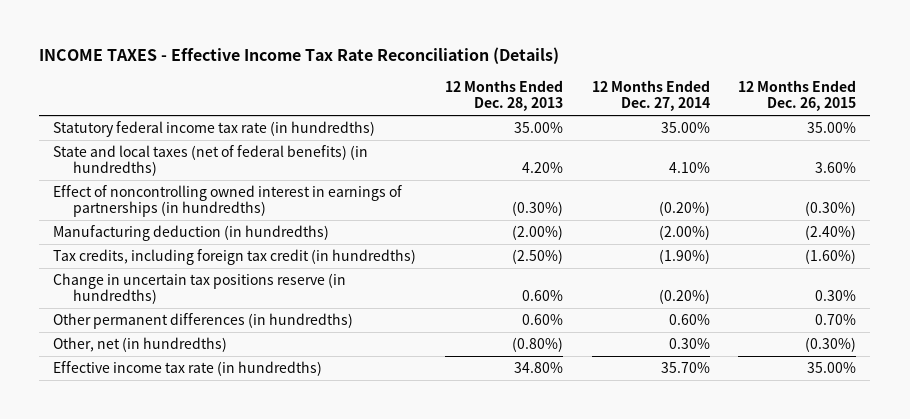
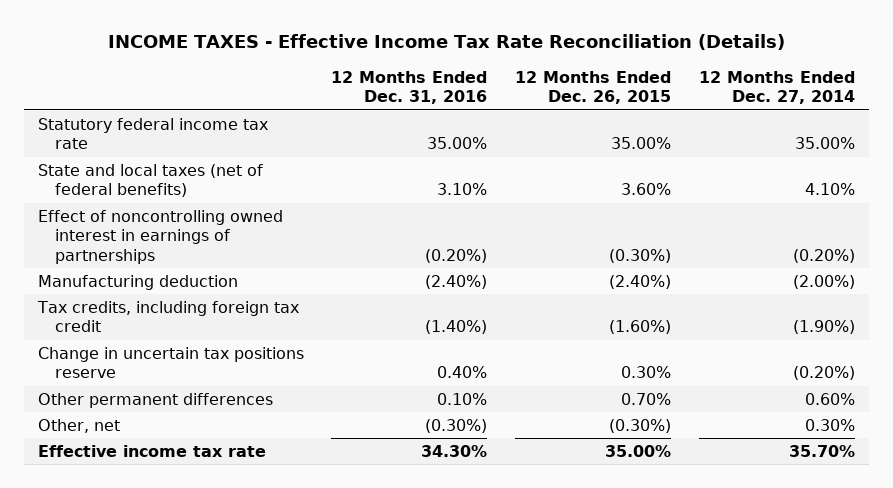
[445,79,564,112] 12 Months Ended Dec. 28, 2013 -> none
none -> [331,71,488,105] 12 Months Ended Dec. 31, 2016
[53,120,376,137] Statutory federal income tax rate (in hundredths) -> [37,117,268,150] Statutory federal income tax rate
[53,144,369,177] State and local taxes (net of federal benefits) (in hundredths) -> [37,163,263,198] State and local taxes (net of federal benefits)
[53,184,403,218] Effect of noncontrolling owned interest in earnings of partnerships (in hundredths) -> [37,209,283,264] Effect of noncontrolling owned interest in earnings of partnerships
[53,224,330,241] Manufacturing deduction (in hundredths) -> [37,274,238,290] Manufacturing deduction
[53,248,417,265] Tax credits, including foreign tax credit (in hundredths) -> [36,300,299,333] Tax credits, including foreign tax credit
[53,272,347,305] Change in uncertain tax positions reserve (in hundredths) -> [37,346,304,379] Change in uncertain tax positions reserve
[53,312,354,329] Other permanent differences (in hundredths) -> [37,392,273,408] Other permanent differences
[53,336,228,352] Other, net (in hundredths) -> [37,418,120,433] Other, net
[53,360,323,376] Effective income tax rate (in hundredths) -> [37,444,266,457] Effective income tax rate

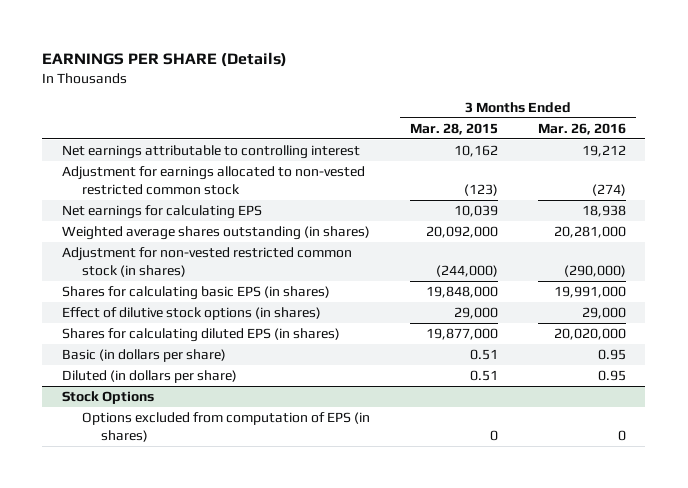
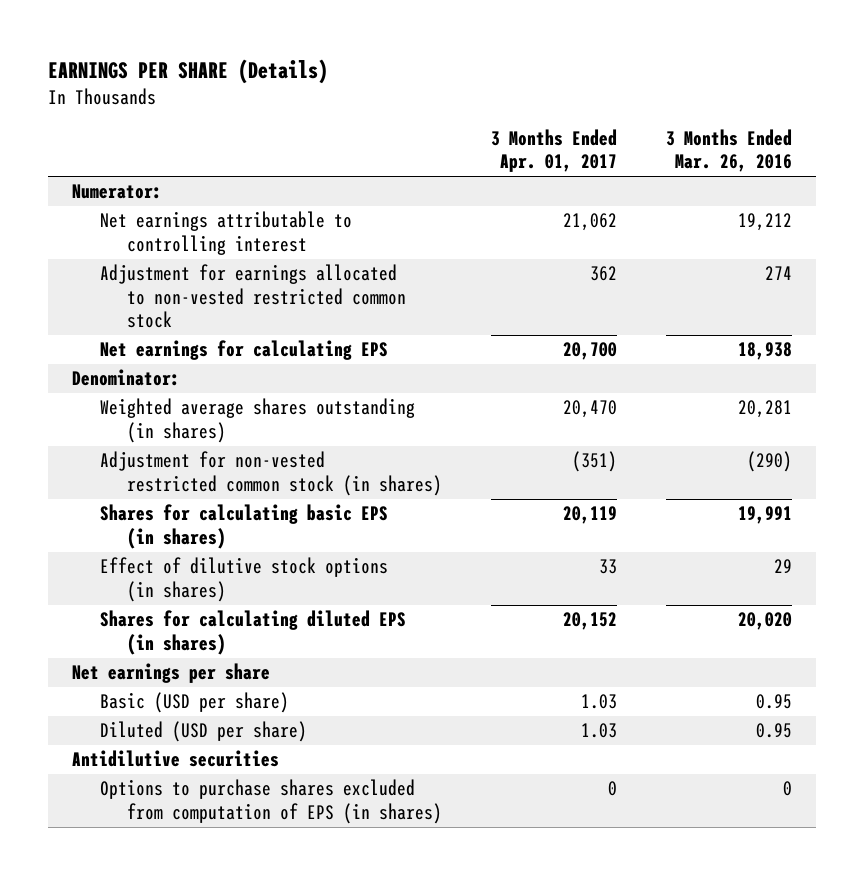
[409,122,498,135] Mar. 28, 2015 -> none
none -> [490,128,617,173] 3 Months Ended Apr. 01, 2017
none -> [72,184,163,200] Numerator:
[591,183,626,196] (274) -> [764,266,792,281] 274
[62,391,155,405] Stock Options -> none
none -> [72,369,181,387] Denominator:
[553,226,626,239] 20,281,000 -> [737,400,792,419] 20,281
[563,264,626,277] (290,000) -> [746,451,792,473] (290)
[553,286,626,299] 19,991,000 -> [737,506,792,525] 19,991
[581,307,626,320] 29,000 -> [773,559,792,574] 29
[553,328,626,341] 20,020,000 -> [737,612,792,631] 20,020
none -> [72,663,271,684] Net earnings per share
[62,349,227,363] Basic (in dollars per share) -> [99,692,289,714] Basic (USD per share)
[62,370,238,384] Diluted (in dollars per share) -> [99,721,307,743] Diluted (USD per share)
none -> [72,750,280,768] Antidilutive securities
[81,412,370,442] Options excluded from computation of EPS (in shares) -> [99,779,443,824] Options to purchase shares excluded from computation of EPS (in shares)

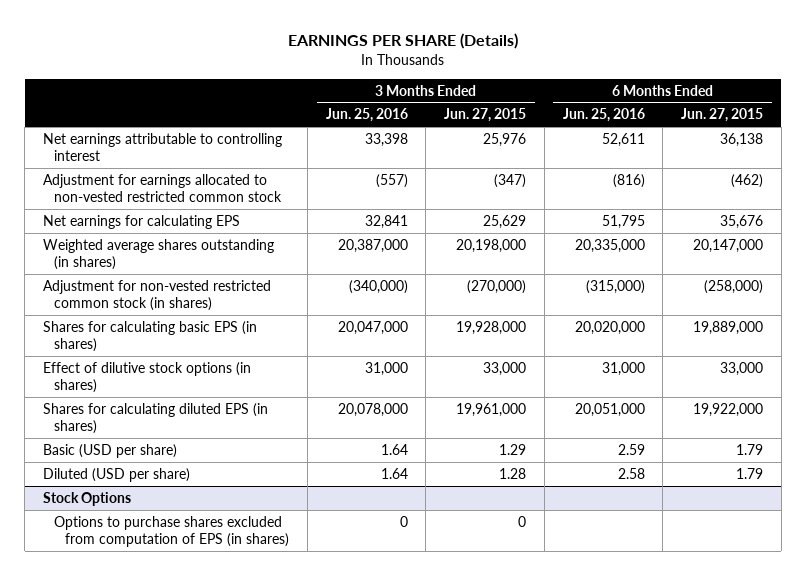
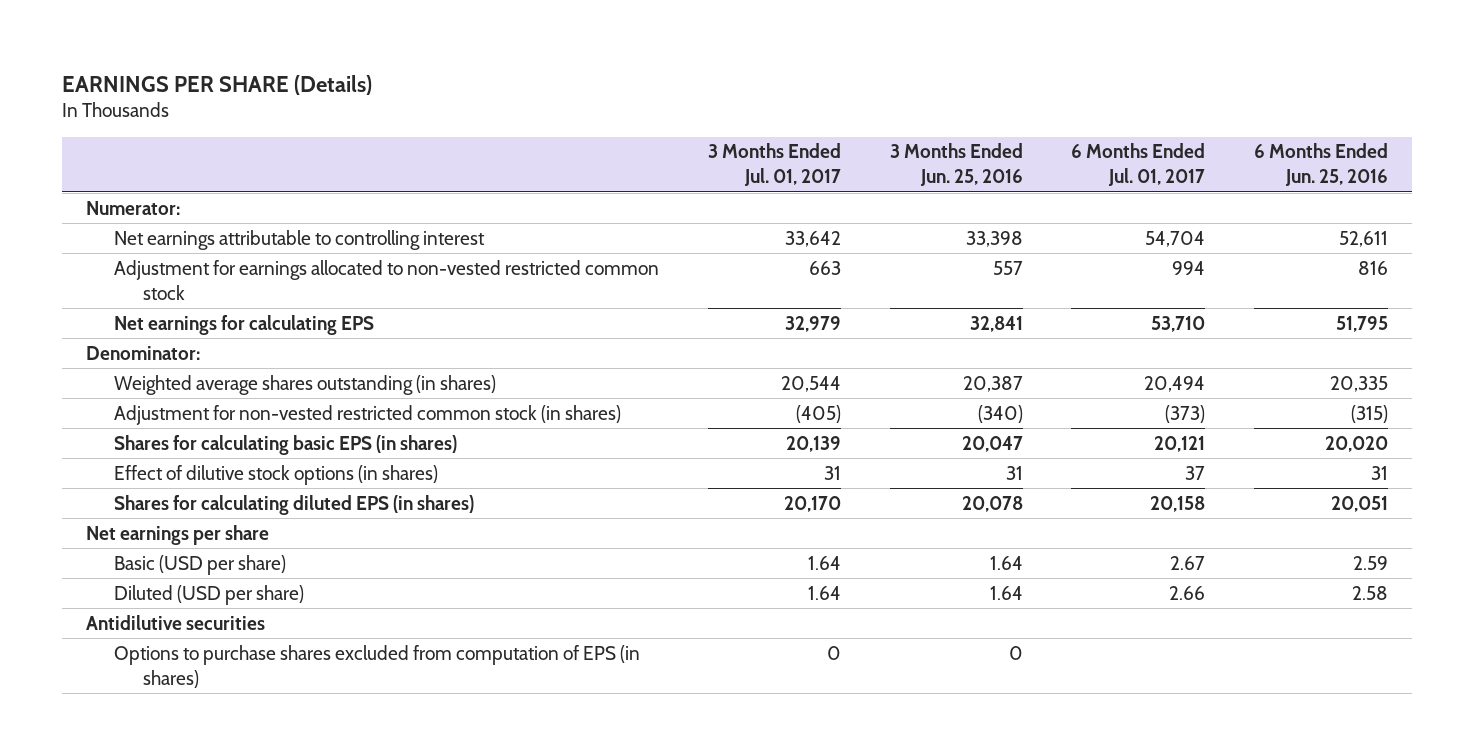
[444,108,527,123] Jun. 27, 2015 -> none
[680,108,763,123] Jun. 27, 2015 -> none
none -> [708,143,842,187] 3 Months Ended Jul. 01, 2017
none -> [1071,143,1206,187] 6 Months Ended Jul. 01, 2017
none -> [86,200,181,215] Numerator:
[375,173,408,188] (557) -> [992,260,1023,275] 557
[612,173,645,188] (816) -> [1358,260,1389,275] 816
none -> [86,345,201,360] Denominator:
[337,238,408,253] 20,387,000 -> [962,375,1023,392] 20,387
[574,238,645,253] 20,335,000 -> [1330,375,1389,392] 20,335
[348,279,408,294] (340,000) -> [977,404,1023,423] (340)
[585,279,645,294] (315,000) -> [1351,404,1389,423] (315)
[337,320,408,335] 20,047,000 -> [961,435,1023,452] 20,047
[574,320,645,335] 20,020,000 -> [1325,435,1389,452] 20,020
[364,361,408,376] 31,000 -> [1005,465,1023,480] 31
[601,361,645,376] 31,000 -> [1371,465,1389,480] 31
[337,402,408,417] 20,078,000 -> [961,495,1023,512] 20,078
[574,402,645,417] 20,051,000 -> [1331,495,1389,512] 20,051
none -> [86,524,270,545] Net earnings per share
[42,491,131,506] Stock Options -> none
none -> [86,614,266,630] Antidilutive securities

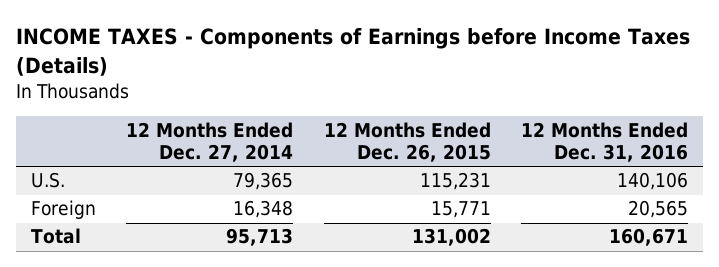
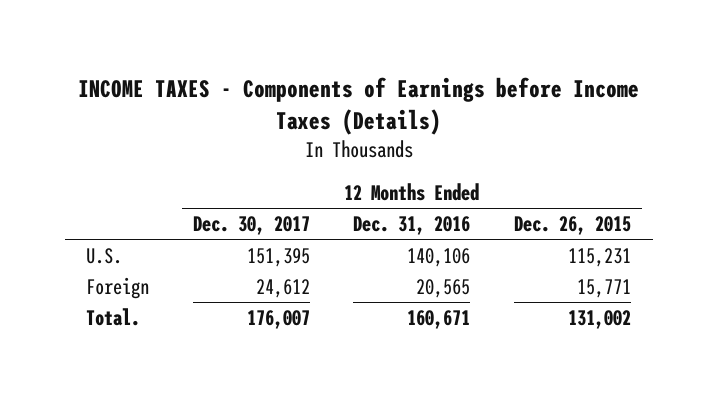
[126,121,294,163] 12 Months Ended Dec. 27, 2014 -> none
none -> [192,216,310,236] Dec. 30, 2017
[31,228,82,245] Total -> [86,307,141,326] Total.

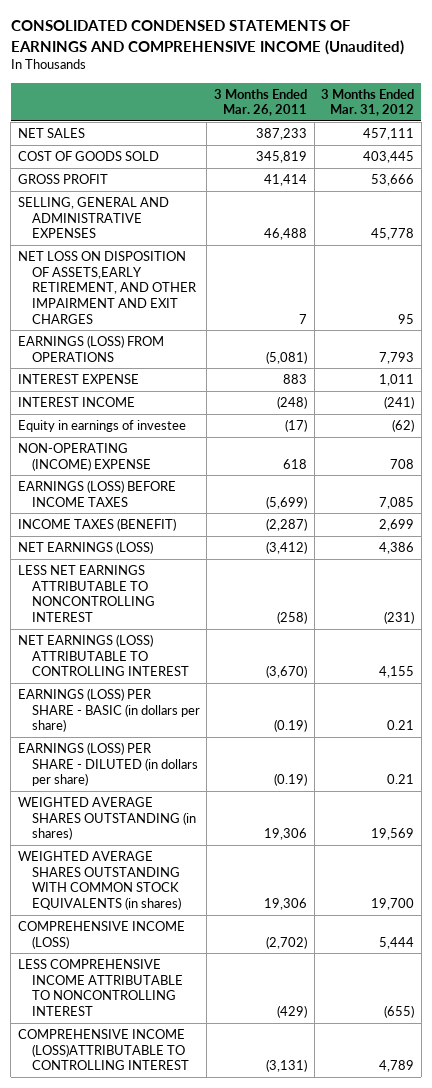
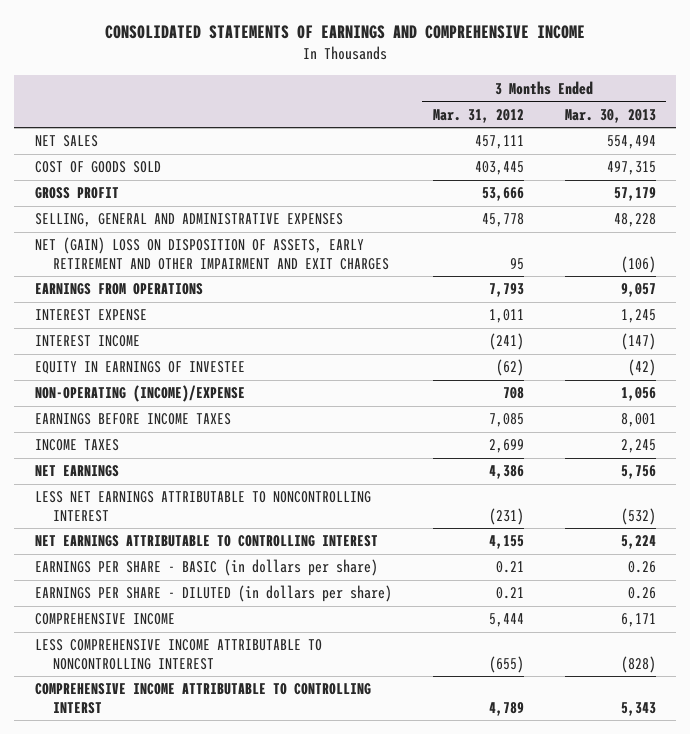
[10,20,404,55] CONSOLIDATED CONDENSED STATEMENTS OF EARNINGS AND COMPREHENSIVE INCOME (Unaudited) -> [105,25,586,40] CONSOLIDATED STATEMENTS OF EARNINGS AND COMPREHENSIVE INCOME
[213,88,307,117] 3 Months Ended Mar. 26, 2011 -> none
none -> [564,108,656,123] Mar. 30, 2013
[17,251,197,324] NET LOSS ON DISPOSITION OF ASSETS,EARLY RETIREMENT, AND OTHER IMPAIRMENT AND EXIT CHARGES -> [34,237,390,270] NET (GAIN) LOSS ON DISPOSITION OF ASSETS, EARLY RETIREMENT AND OTHER IMPAIRMENT AND EXIT CHARGES
[17,335,164,362] EARNINGS (LOSS) FROM OPERATIONS -> [34,283,203,296] EARNINGS FROM OPERATIONS
[17,420,186,433] Equity in earnings of investee -> [34,361,245,375] EQUITY IN EARNINGS OF INVESTEE
[17,443,151,471] NON-OPERATING (INCOME) EXPENSE -> [34,385,245,403] NON-OPERATING (INCOME)/EXPENSE
[17,480,176,507] EARNINGS (LOSS) BEFORE INCOME TAXES -> [34,413,231,426] EARNINGS BEFORE INCOME TAXES
[17,518,176,532] INCOME TAXES (BENEFIT) -> [34,439,119,452] INCOME TAXES
[17,541,153,555] NET EARNINGS (LOSS) -> [34,465,119,478] NET EARNINGS
[17,797,196,841] WEIGHTED AVERAGE SHARES OUTSTANDING (in shares) -> none
[17,851,181,911] WEIGHTED AVERAGE SHARES OUTSTANDING WITH COMMON STOCK EQUIVALENTS (in shares) -> none
[17,634,189,677] NET EARNINGS (LOSS) ATTRIBUTABLE TO CONTROLLING INTEREST -> [34,535,378,548] NET EARNINGS ATTRIBUTABLE TO CONTROLLING INTEREST
[17,688,200,733] EARNINGS (LOSS) PER SHARE - BASIC (in dollars per share) -> [34,559,378,577] EARNINGS PER SHARE - BASIC (in dollars per share)
[17,742,198,787] EARNINGS (LOSS) PER SHARE - DILUTED (in dollars per share) -> [34,585,392,603] EARNINGS PER SHARE - DILUTED (in dollars per share)
[17,921,185,949] COMPREHENSIVE INCOME (LOSS) -> [34,613,175,626] COMPREHENSIVE INCOME
[17,1029,189,1071] COMPREHENSIVE INCOME (LOSS)ATTRIBUTABLE TO CONTROLLING INTEREST -> [34,683,371,714] COMPREHENSIVE INCOME ATTRIBUTABLE TO CONTROLLING INTERST

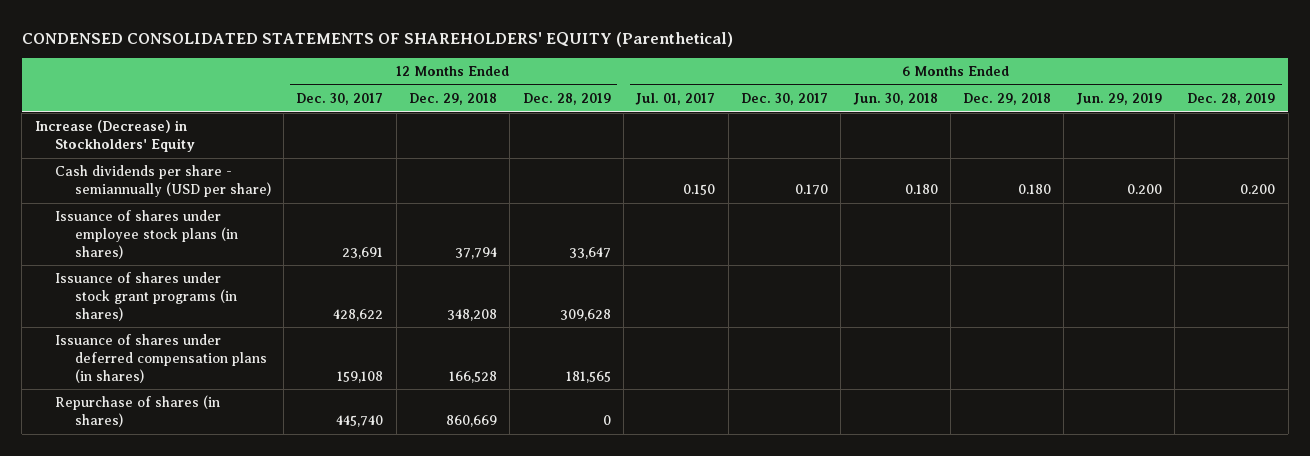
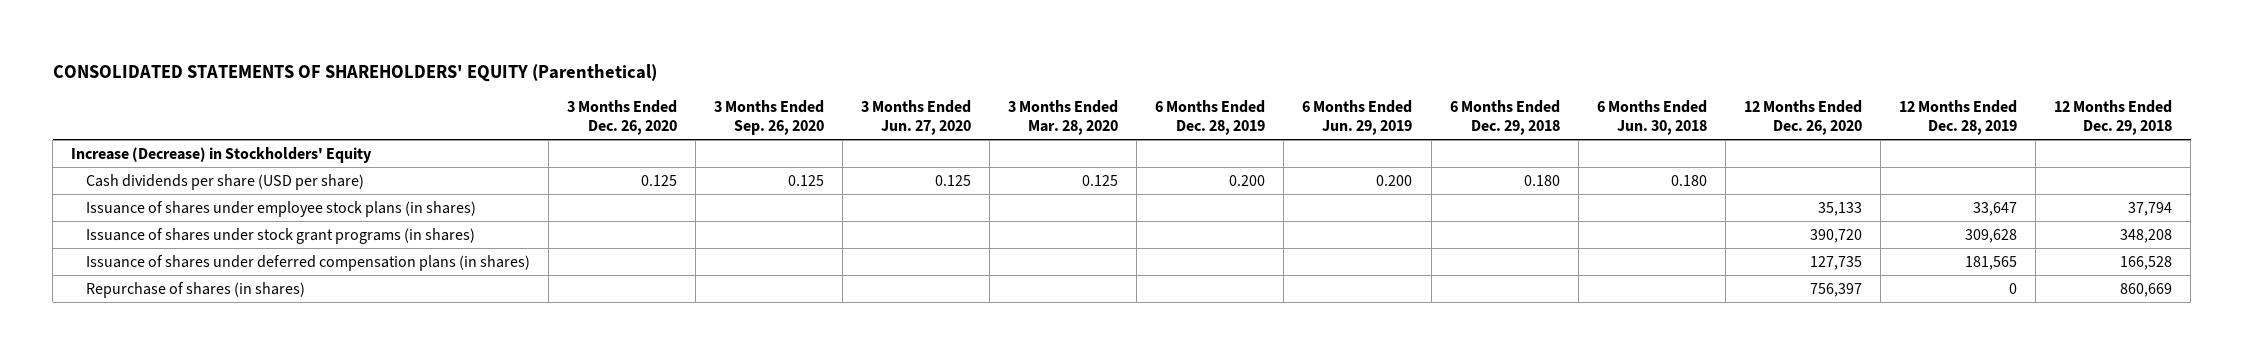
[21,31,733,47] CONDENSED CONSOLIDATED STATEMENTS OF SHAREHOLDERS' EQUITY (Parenthetical) -> [52,63,657,82] CONSOLIDATED STATEMENTS OF SHAREHOLDERS' EQUITY (Parenthetical)
[296,93,384,106] Dec. 30, 2017 -> none
[635,93,716,106] Jul. 01, 2017 -> none
[740,93,828,106] Dec. 30, 2017 -> none
none -> [566,100,677,136] 3 Months Ended Dec. 26, 2020
none -> [714,100,825,136] 3 Months Ended Sep. 26, 2020
none -> [861,100,972,136] 3 Months Ended Jun. 27, 2020
none -> [1008,100,1119,136] 3 Months Ended Mar. 28, 2020
none -> [1743,100,1862,136] 12 Months Ended Dec. 26, 2020
[54,165,271,197] Cash dividends per share - semiannually (USD per share) -> [85,173,364,190] Cash dividends per share (USD per share)

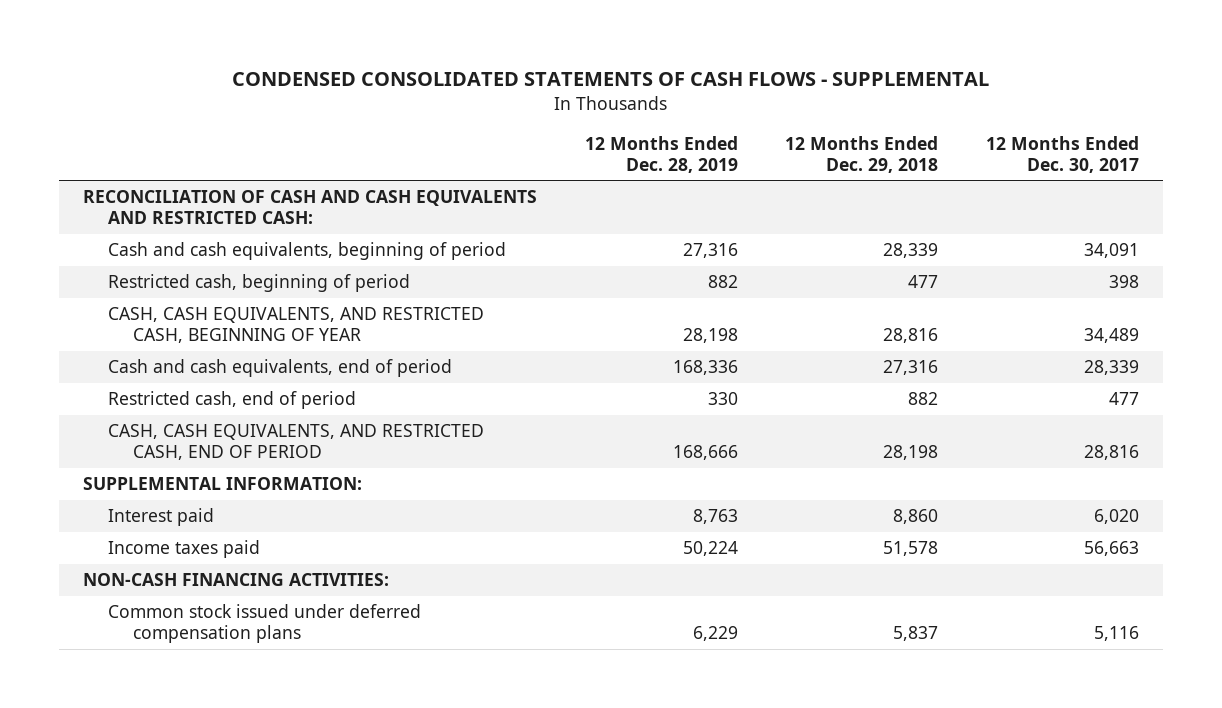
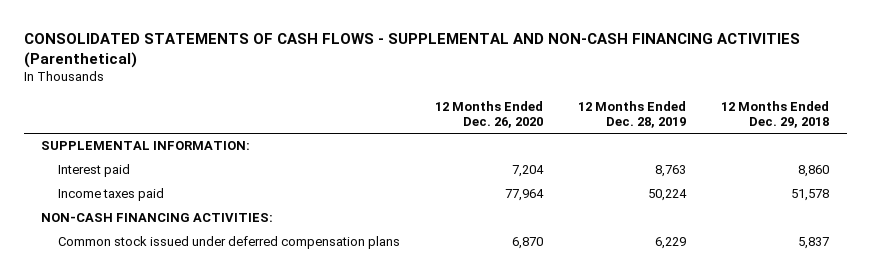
[231,72,989,87] CONDENSED CONSOLIDATED STATEMENTS OF CASH FLOWS - SUPPLEMENTAL -> [23,32,800,68] CONSOLIDATED STATEMENTS OF CASH FLOWS - SUPPLEMENTAL AND NON-CASH FINANCING ACTIVITIES (Parenthetical)
[985,135,1139,173] 12 Months Ended Dec. 30, 2017 -> none
none -> [434,100,543,128] 12 Months Ended Dec. 26, 2020
[83,190,538,225] RECONCILIATION OF CASH AND CASH EQUIVALENTS AND RESTRICTED CASH: -> none
[108,242,507,261] Cash and cash equivalents, beginning of period -> none
[108,274,411,293] Restricted cash, beginning of period -> none
[108,307,485,344] CASH, CASH EQUIVALENTS, AND RESTRICTED CASH, BEGINNING OF YEAR -> none
[108,359,453,378] Cash and cash equivalents, end of period -> none
[108,391,357,410] Restricted cash, end of period -> none
[108,424,485,461] CASH, CASH EQUIVALENTS, AND RESTRICTED CASH, END OF PERIOD -> none

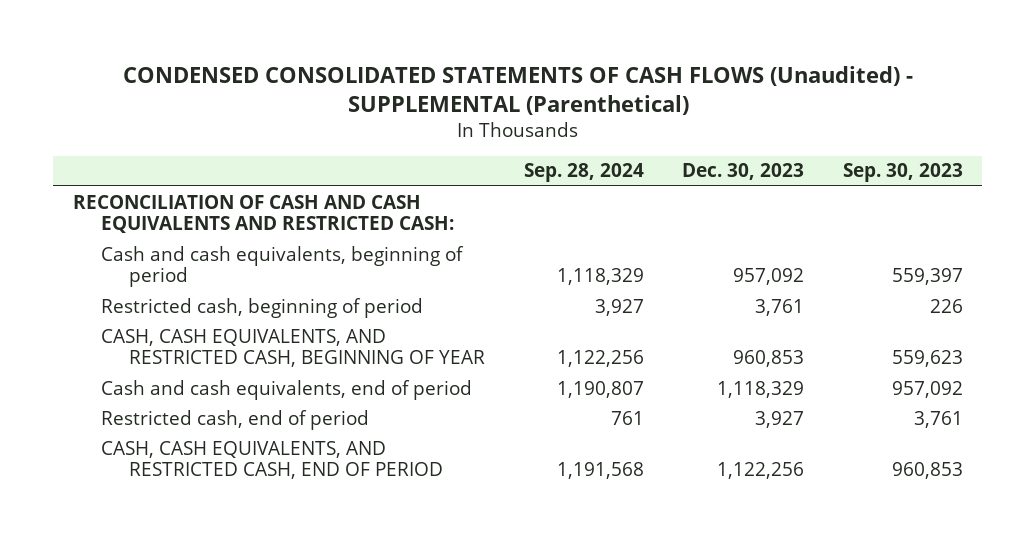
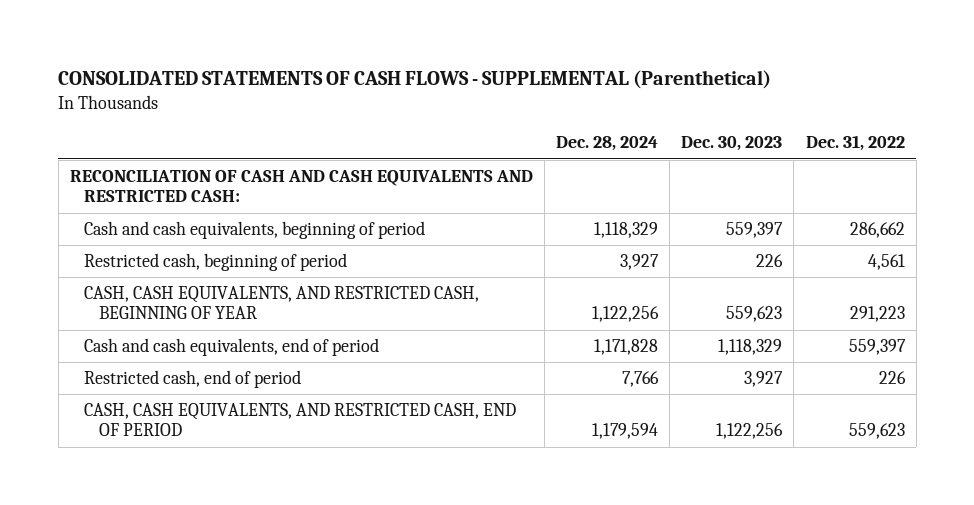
[122,65,913,115] CONDENSED CONSOLIDATED STATEMENTS OF CASH FLOWS (Unaudited) - SUPPLEMENTAL (Parenthetical) -> [58,70,772,90] CONSOLIDATED STATEMENTS OF CASH FLOWS - SUPPLEMENTAL (Parenthetical)
[523,163,644,183] Sep. 28, 2024 -> none
[842,163,963,183] Sep. 30, 2023 -> none
none -> [556,136,659,152] Dec. 28, 2024
none -> [805,135,905,152] Dec. 31, 2022
[733,268,805,286] 957,092 -> [726,222,784,239] 559,397
[755,298,805,316] 3,761 -> [756,254,784,268] 226
[733,350,805,368] 960,853 -> [726,306,783,323] 559,623

